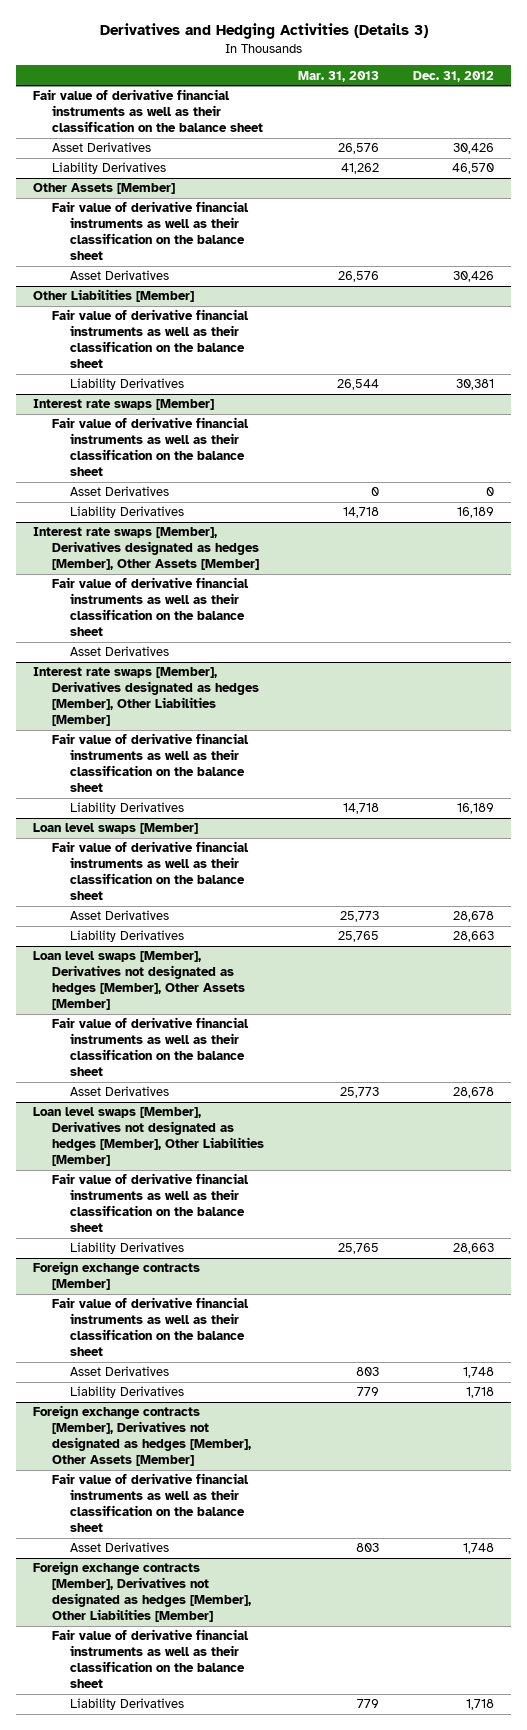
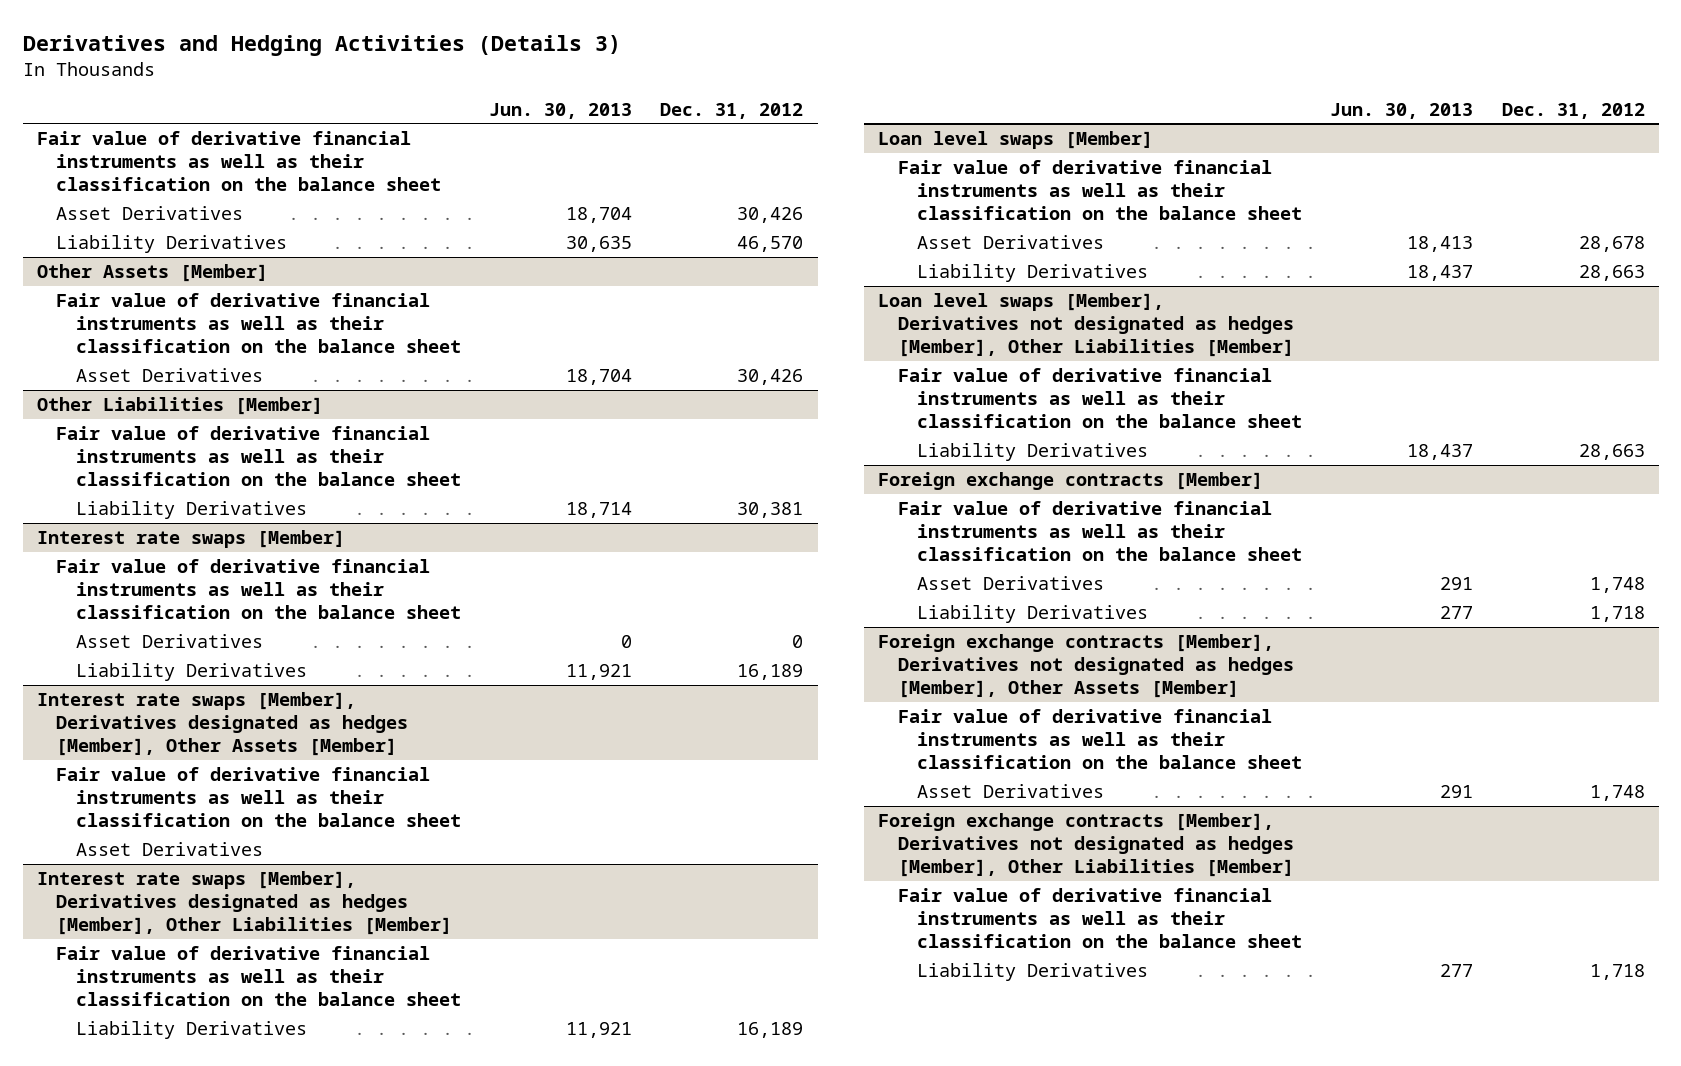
[297,70,379,82] Mar. 31, 2013 -> none
none -> [489,102,633,119] Jun. 30, 2013
[33,951,245,1011] Loan level swaps [Member], Derivatives not designated as hedges [Member], Other Assets [Member] -> none
[51,1017,249,1077] Fair value of derivative financial instruments as well as their classification on the balance sheet -> none
[70,1086,170,1097] Asset Derivatives -> none

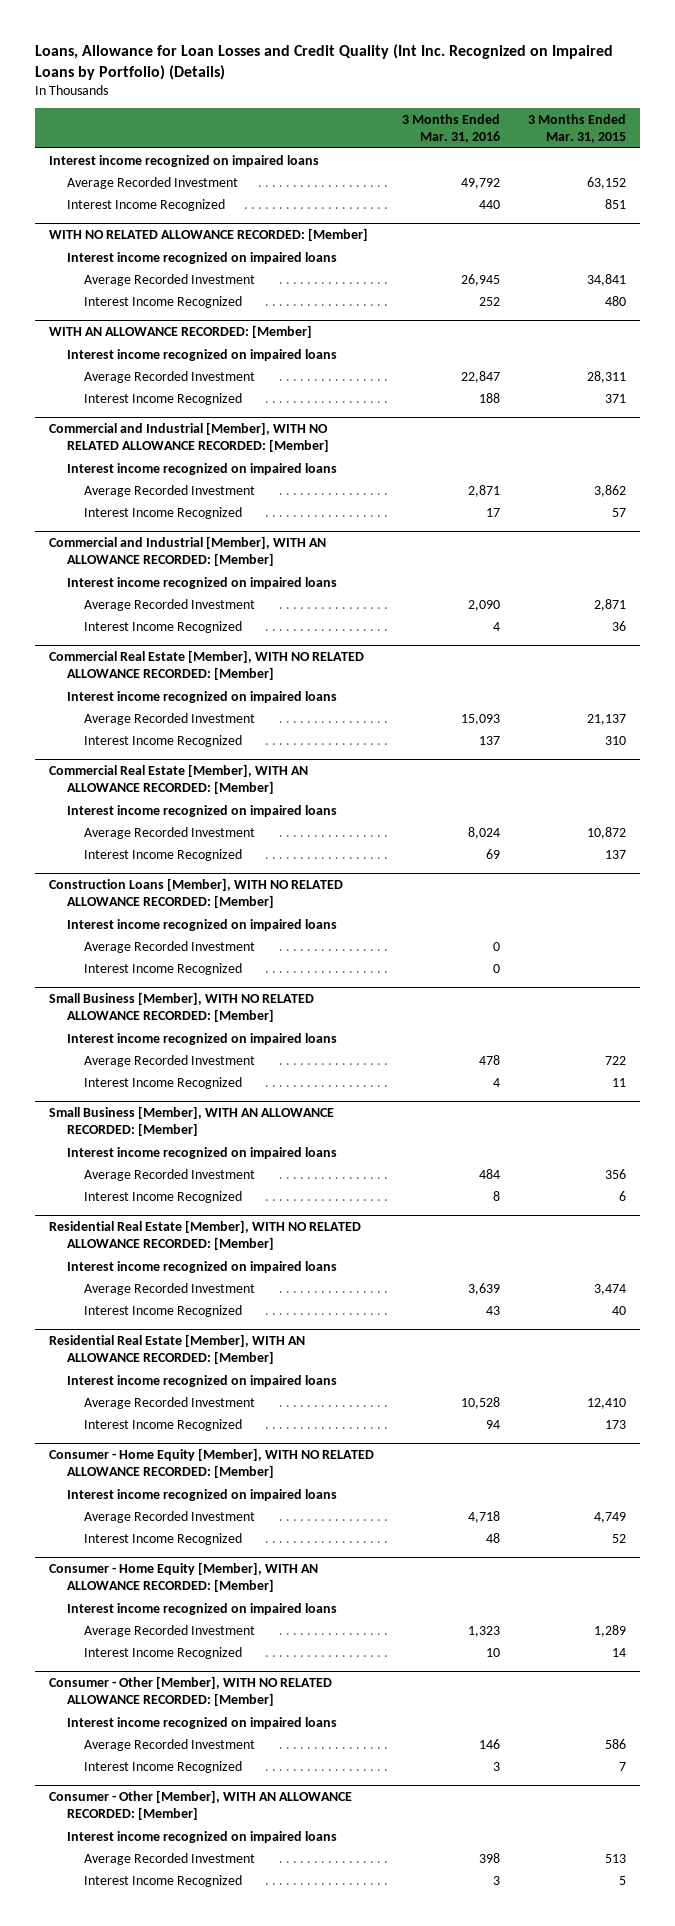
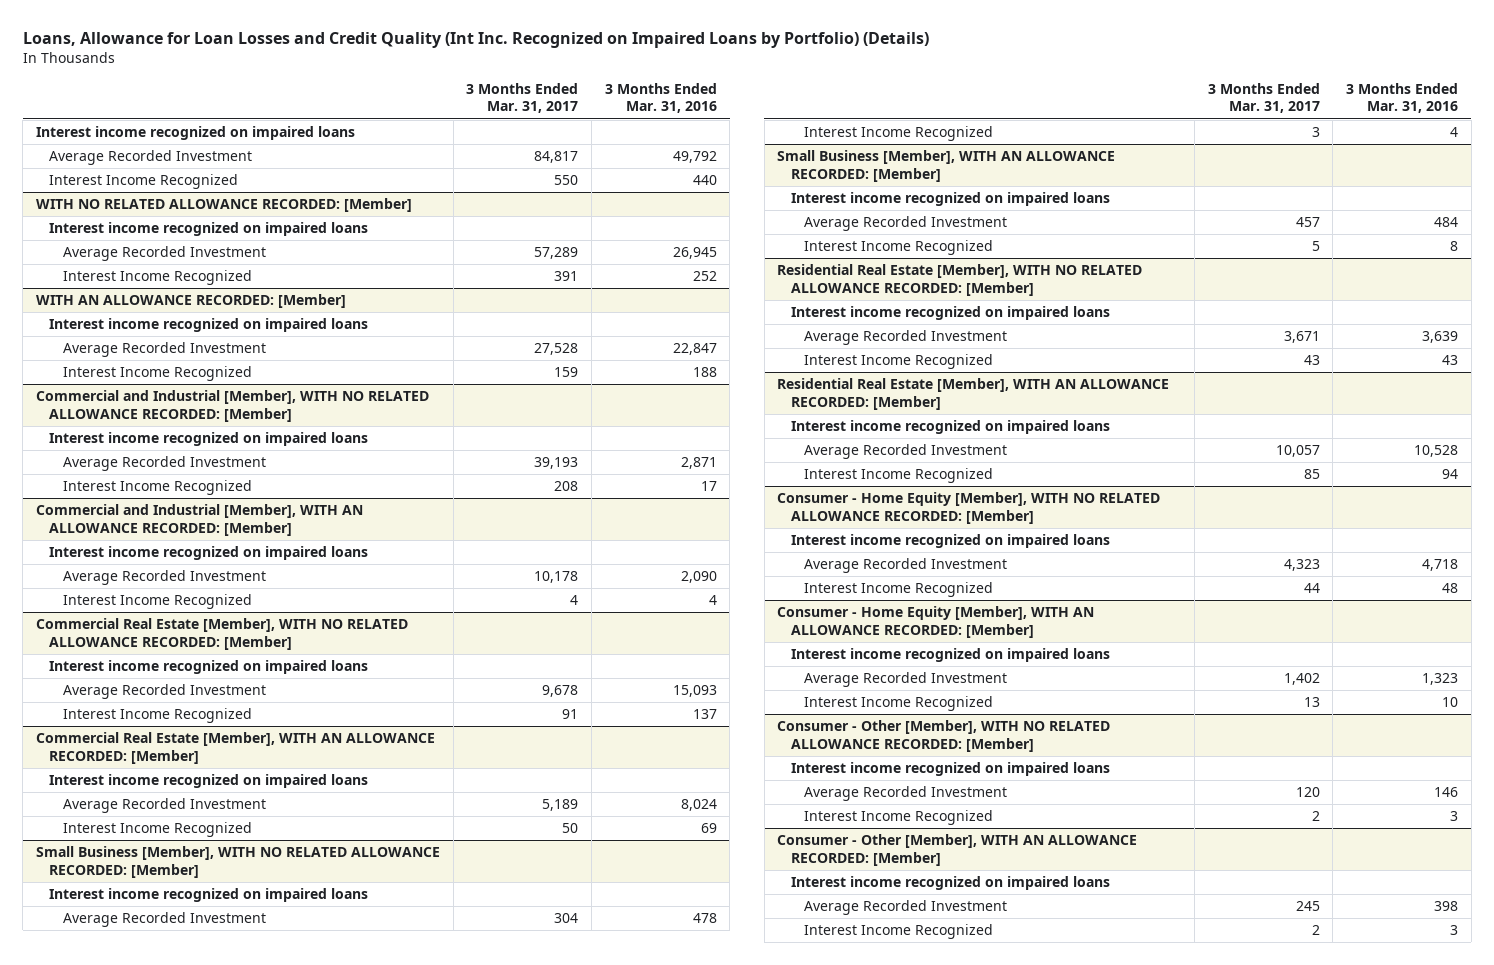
[528,113,627,144] 3 Months Ended Mar. 31, 2015 -> none
none -> [466,82,579,114] 3 Months Ended Mar. 31, 2017
[49,878,344,909] Construction Loans [Member], WITH NO RELATED ALLOWANCE RECORDED: [Member] -> none
[66,918,337,931] Interest income recognized on impaired loans -> none
[84,940,256,953] Average Recorded Investment -> none
[84,962,243,975] Interest Income Recognized -> none

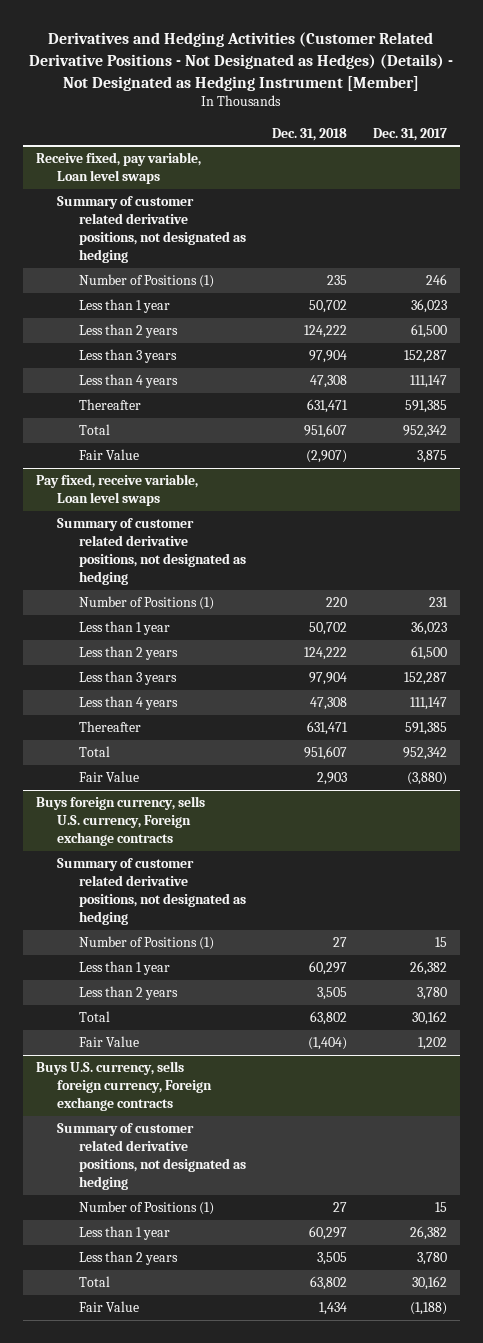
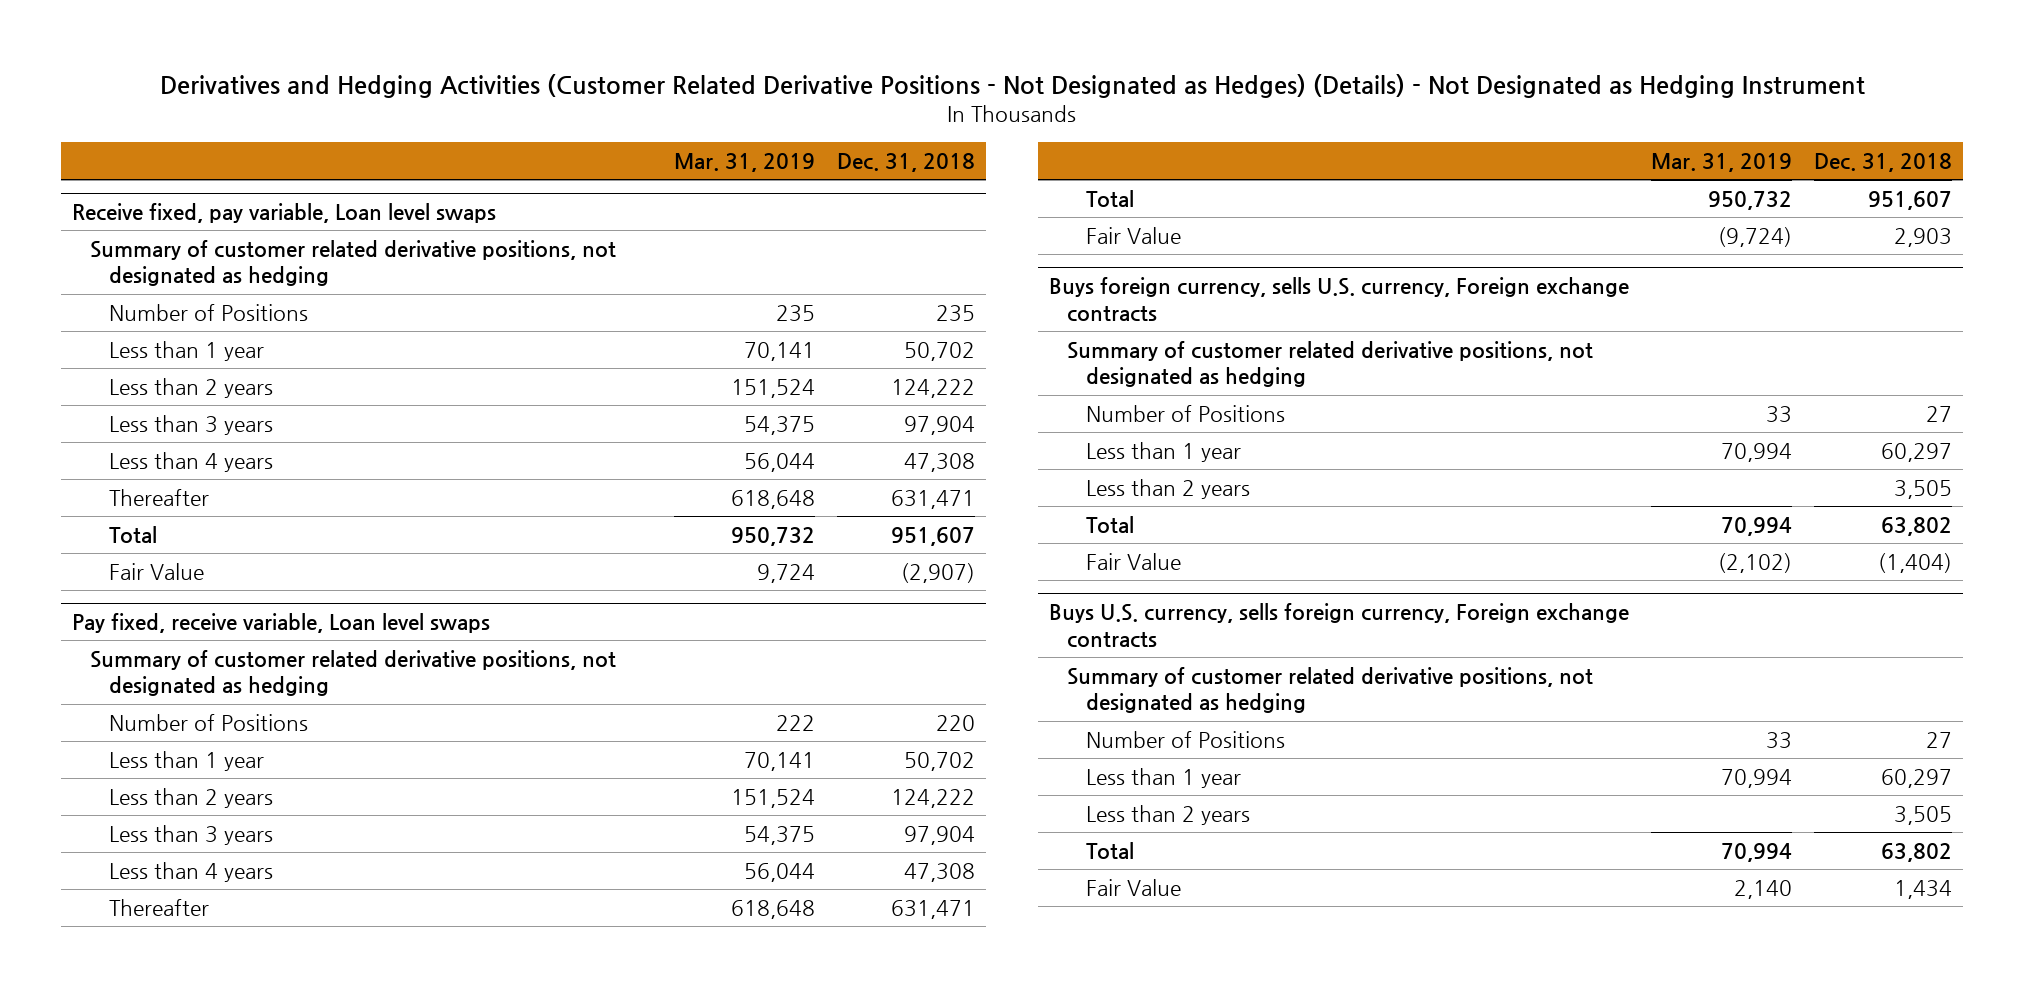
[29,32,454,91] Derivatives and Hedging Activities (Customer Related Derivative Positions - Not Designated as Hedges) (Details) - Not Designated as Hedging Instrument [Member] -> [160,74,1866,99] Derivatives and Hedging Activities (Customer Related Derivative Positions - Not Designated as Hedges) (Details) - Not Designated as Hedging Instrument
[373,127,448,141] Dec. 31, 2017 -> none
none -> [674,152,816,172] Mar. 31, 2019
[79,274,215,289] Number of Positions (1) -> [108,303,308,321] Number of Positions
[79,596,215,611] Number of Positions (1) -> [108,713,308,731] Number of Positions
[79,936,215,951] Number of Positions (1) -> [1085,404,1285,422] Number of Positions
[79,1201,215,1216] Number of Positions (1) -> [1085,730,1285,748] Number of Positions

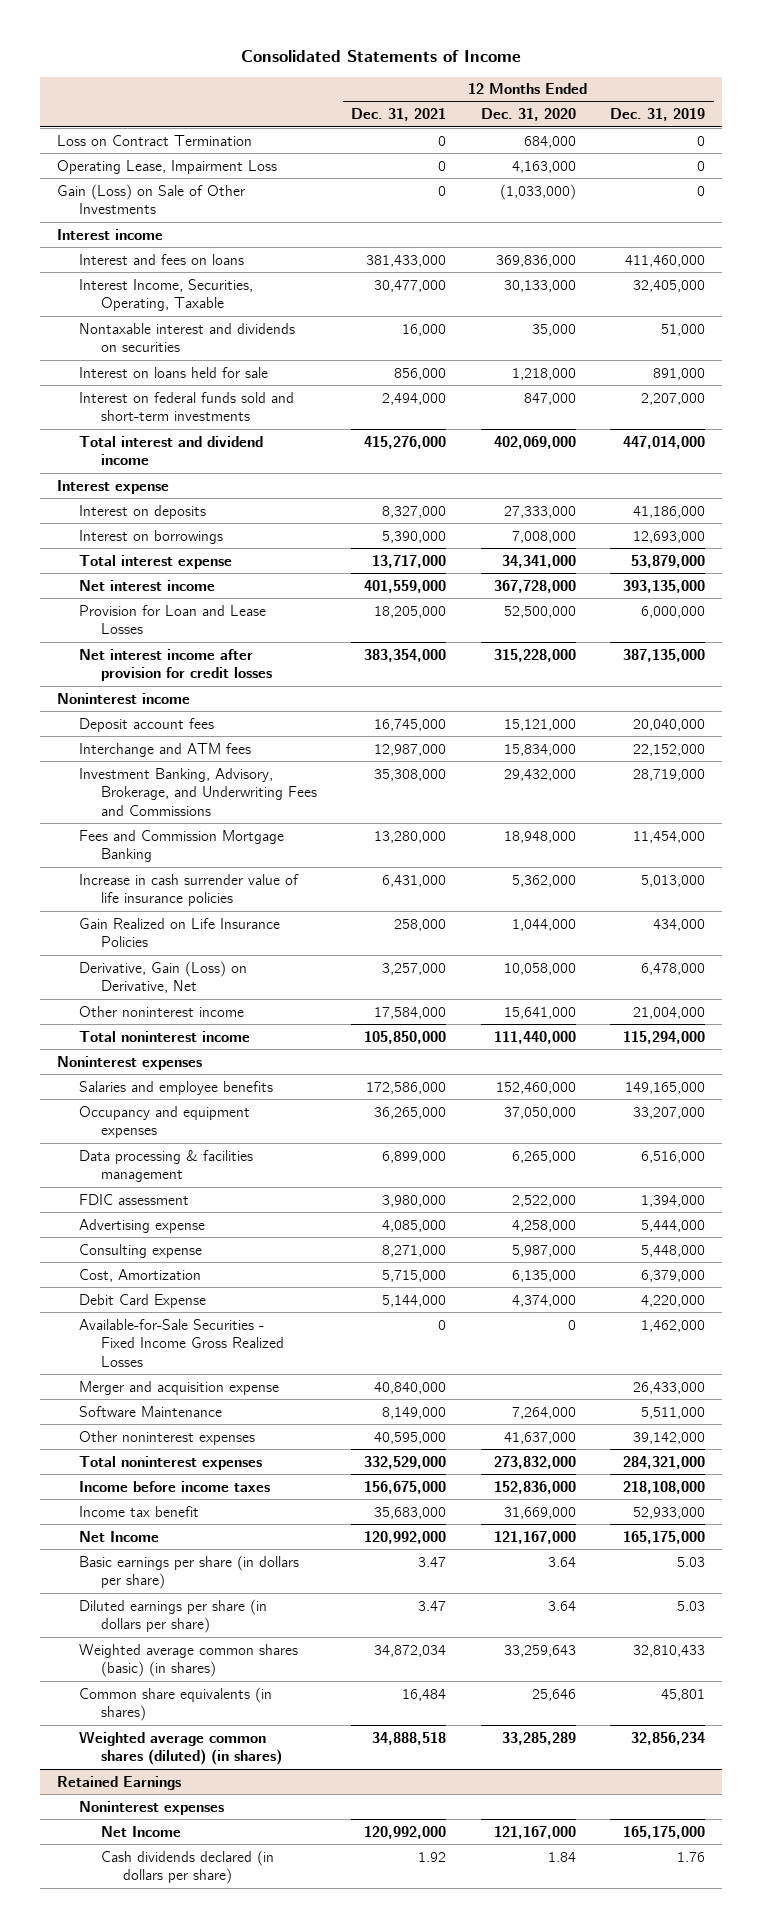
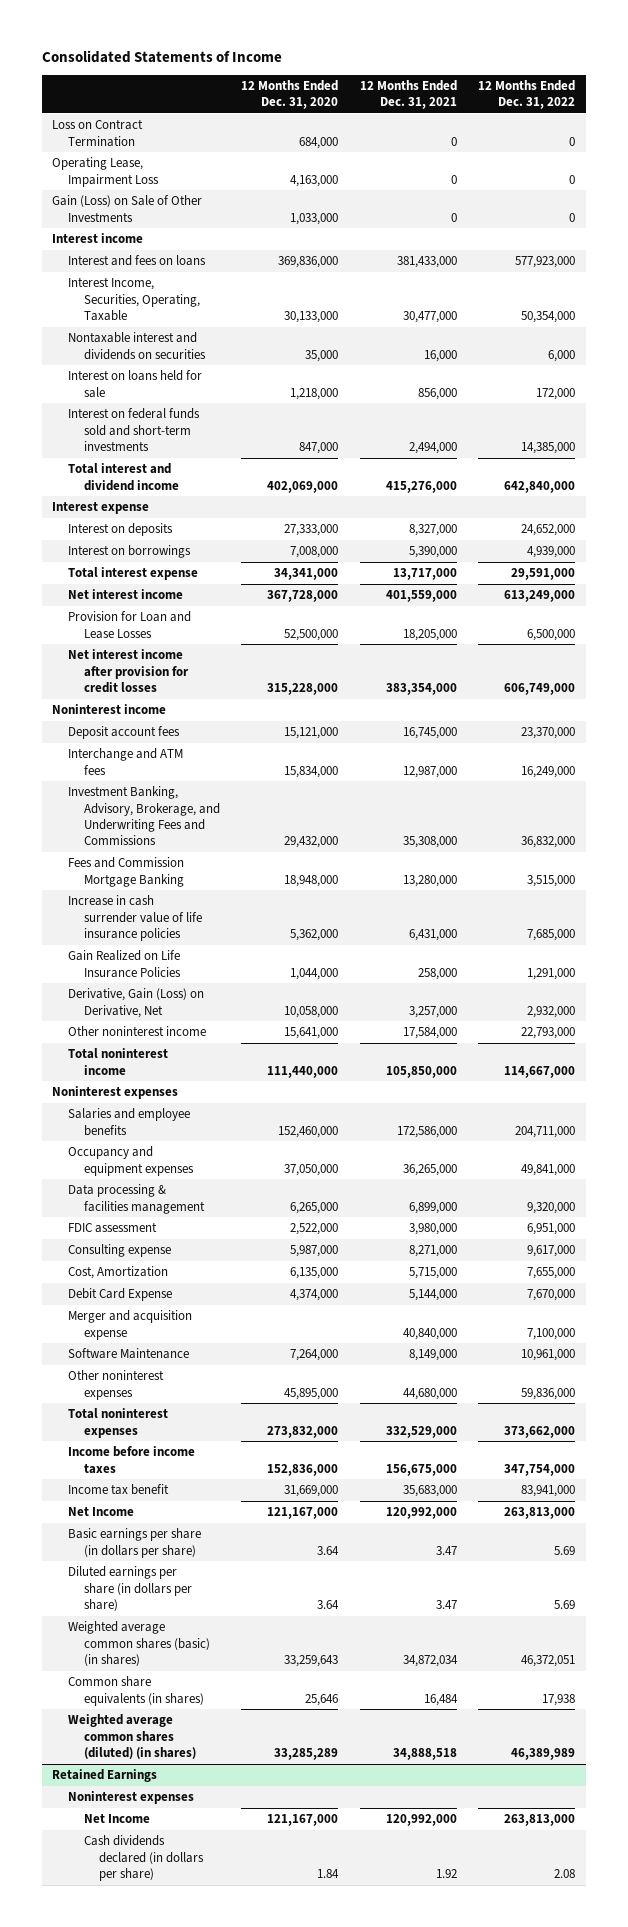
[609,108,705,122] Dec. 31, 2019 -> none
none -> [478,79,576,110] 12 Months Ended Dec. 31, 2022
[499,183,576,200] (1,033,000) -> [290,212,339,225] 1,033,000
[78,1218,205,1233] Advertising expense -> none
[78,1318,285,1367] Available-for-Sale Securities - Fixed Income Gross Realized Losses -> none
[374,1431,447,1444] 40,595,000 -> [402,1387,457,1400] 44,680,000
[503,1431,576,1444] 41,637,000 -> [284,1387,339,1400] 45,895,000

